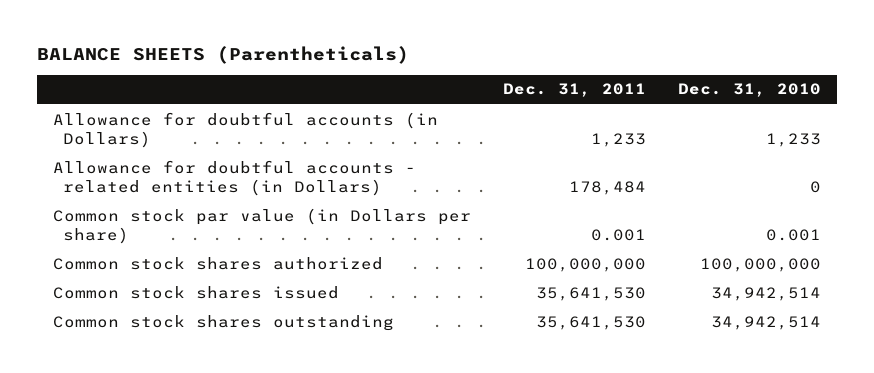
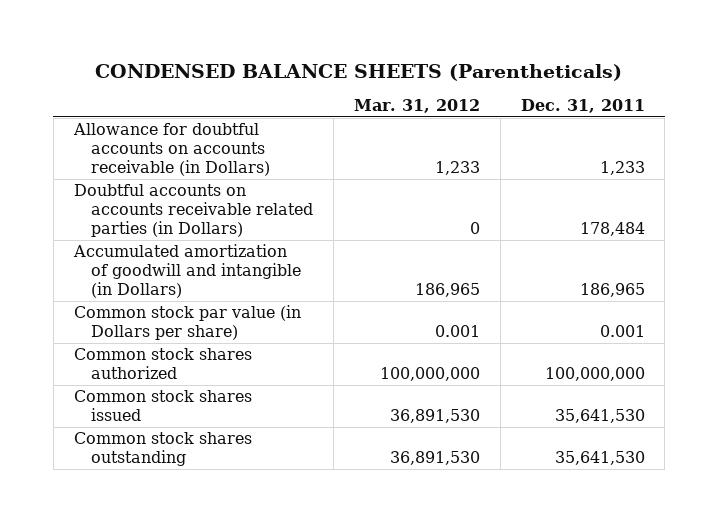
[36,45,409,64] BALANCE SHEETS (Parentheticals) -> [95,64,623,82] CONDENSED BALANCE SHEETS (Parentheticals)
[678,83,822,98] Dec. 31, 2010 -> none
none -> [353,99,480,114] Mar. 31, 2012
[52,111,438,148] Allowance for doubtful accounts (in Dollars) -> [72,123,270,177] Allowance for doubtful accounts on accounts receivable (in Dollars)
[52,159,416,196] Allowance for doubtful accounts - related entities (in Dollars) -> [73,184,313,238] Doubtful accounts on accounts receivable related parties (in Dollars)
none -> [72,244,301,299] Accumulated amortization of goodwill and intangible (in Dollars)

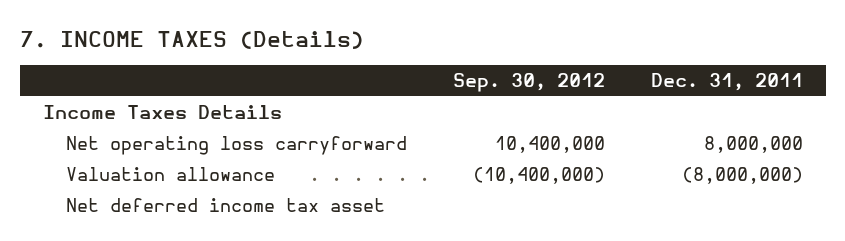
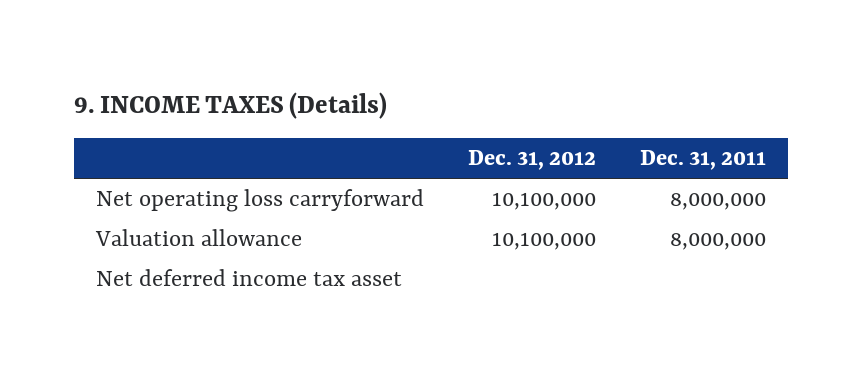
[19,31,364,50] 7. INCOME TAXES (Details) -> [73,92,387,120] 9. INCOME TAXES (Details)
[452,73,605,93] Sep. 30, 2012 -> none
none -> [467,150,596,171] Dec. 31, 2012
[42,105,282,120] Income Taxes Details -> none
[681,167,803,185] (8,000,000) -> [670,233,767,251] 8,000,000

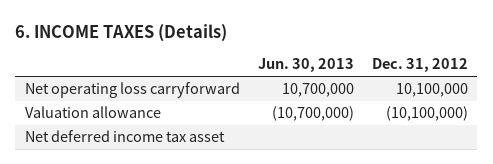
[73,92,387,120] 9. INCOME TAXES (Details) -> [15,23,228,42] 6. INCOME TAXES (Details)
[640,150,767,171] Dec. 31, 2011 -> none
none -> [257,58,354,73] Jun. 30, 2013
[491,232,596,251] 10,100,000 -> [386,106,469,122] (10,100,000)

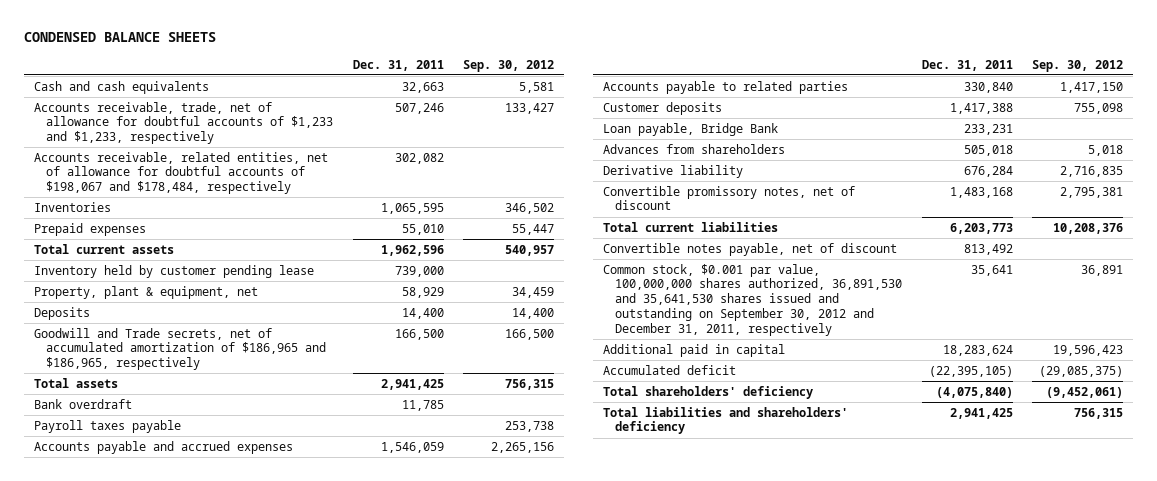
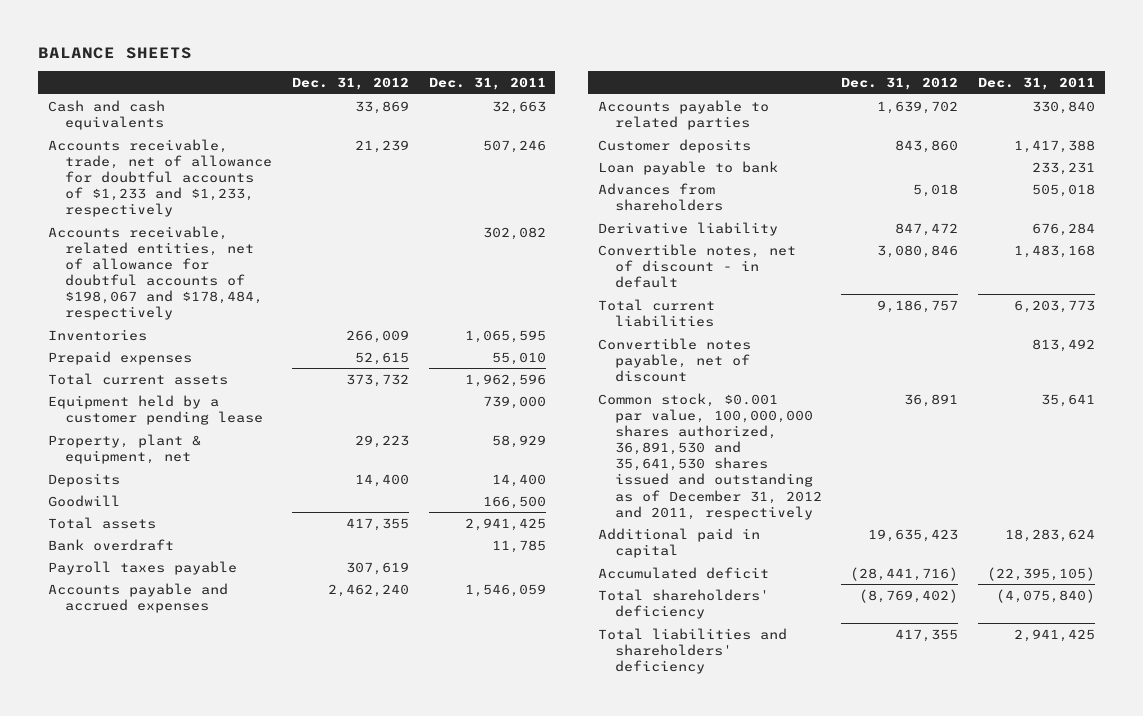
[23,32,216,43] CONDENSED BALANCE SHEETS -> [38,47,193,60] BALANCE SHEETS
[462,59,554,72] Sep. 30, 2012 -> none
none -> [291,76,409,90] Dec. 31, 2012
[33,264,314,278] Inventory held by customer pending lease -> [48,394,264,425] Equipment held by a customer pending lease
[33,327,327,371] Goodwill and Trade secrets, net of accumulated amortization of $186,965 and $186,965, respectively -> [48,494,121,507] Goodwill
[602,122,778,136] Loan payable, Bridge Bank -> [597,160,778,175] Loan payable to bank
[602,185,855,211] Convertible promissory notes, net of discount -> [597,243,796,289] Convertible notes, net of discount - in default
[602,263,903,336] Common stock, $0.001 par value, 100,000,000 shares authorized, 36,891,530 and 35,641,530 shares issued and outstanding on September 30, 2012 and December 31, 2011, respectively -> [597,392,822,520] Common stock, $0.001 par value, 100,000,000 shares authorized, 36,891,530 and 35,641,530 shares issued and outstanding as of December 31, 2012 and 2011, respectively

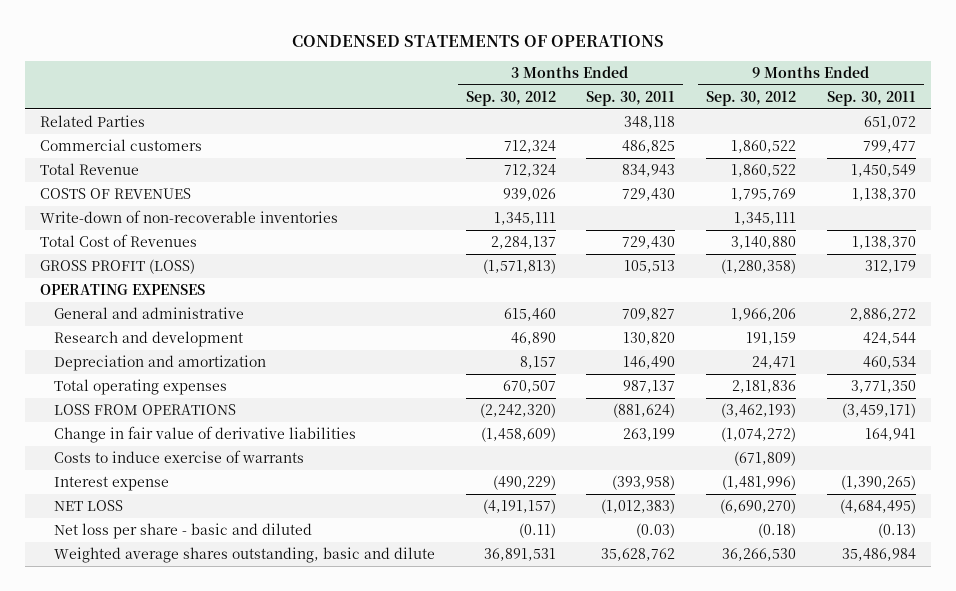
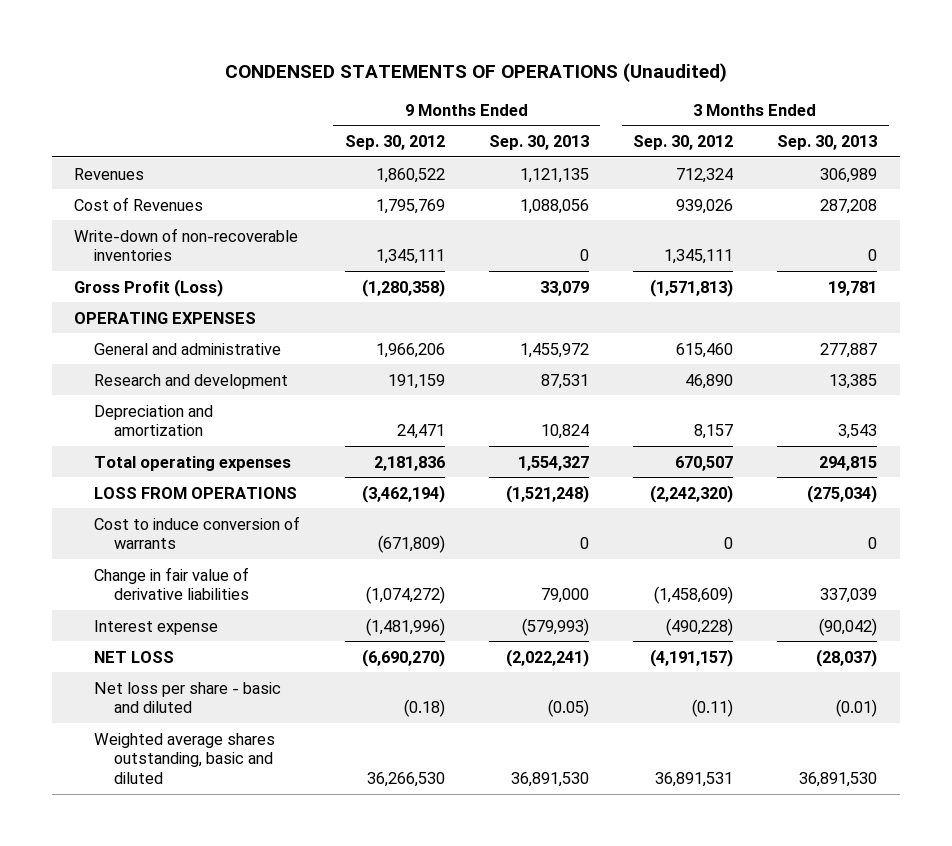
[292,34,665,47] CONDENSED STATEMENTS OF OPERATIONS -> [224,62,727,82] CONDENSED STATEMENTS OF OPERATIONS (Unaudited)
[586,90,676,106] Sep. 30, 2011 -> none
[826,90,916,106] Sep. 30, 2011 -> none
none -> [488,134,589,150] Sep. 30, 2013
none -> [777,134,878,150] Sep. 30, 2013
[40,115,146,128] Related Parties -> none
[40,139,203,152] Commercial customers -> none
[40,163,140,176] Total Revenue -> [74,167,145,180] Revenues
[40,188,192,200] COSTS OF REVENUES -> [74,196,204,211] Cost of Revenues
[40,234,198,248] Total Cost of Revenues -> none
[40,259,196,275] GROSS PROFIT (LOSS) -> [74,278,224,297] Gross Profit (Loss)
[721,403,797,419] (3,462,193) -> [361,484,445,503] (3,462,194)
none -> [94,515,301,550] Cost to induce conversion of warrants
[53,450,304,464] Costs to induce exercise of warrants -> none
[492,475,556,491] (490,229) -> [666,617,734,636] (490,228)
[53,547,435,564] Weighted average shares outstanding, basic and dilute -> [94,732,276,785] Weighted average shares outstanding, basic and diluted

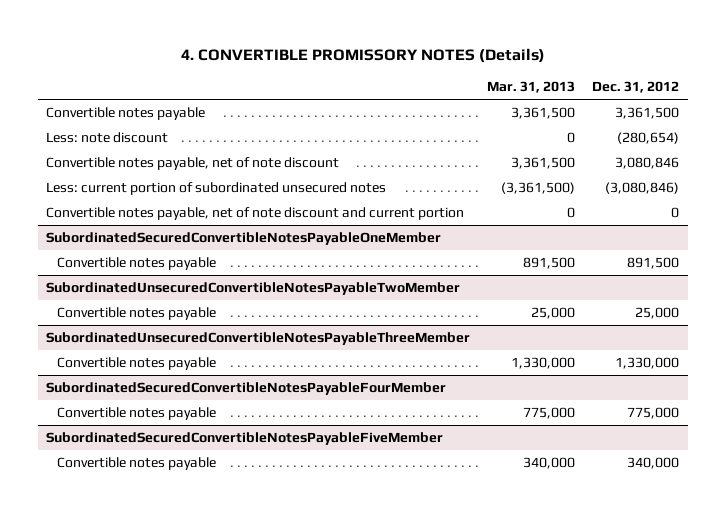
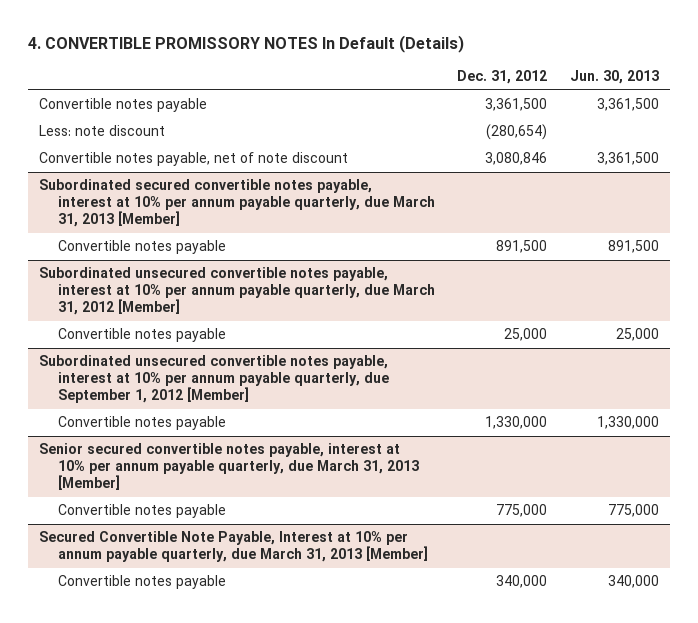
[180,47,545,63] 4. CONVERTIBLE PROMISSORY NOTES (Details) -> [27,35,464,54] 4. CONVERTIBLE PROMISSORY NOTES In Default (Details)
[487,80,576,93] Mar. 31, 2013 -> none
none -> [570,70,660,85] Jun. 30, 2013
[46,182,387,196] Less: current portion of subordinated unsecured notes -> none
[46,207,465,221] Convertible notes payable, net of note discount and current portion -> none
[46,232,442,246] SubordinatedSecuredConvertibleNotesPayableOneMember -> none
none -> [39,179,435,228] Subordinated secured convertible notes payable, interest at 10% per annum payable quarterly, due March 31, 2013 [Member]
[46,282,461,296] SubordinatedUnsecuredConvertibleNotesPayableTwoMember -> none
none -> [39,267,435,316] Subordinated unsecured convertible notes payable, interest at 10% per annum payable quarterly, due March 31, 2012 [Member]
[46,332,471,346] SubordinatedUnsecuredConvertibleNotesPayableThreeMember -> none
none -> [39,355,389,404] Subordinated unsecured convertible notes payable, interest at 10% per annum payable quarterly, due September 1, 2012 [Member]
[46,382,447,396] SubordinatedSecuredConvertibleNotesPayableFourMember -> none
none -> [39,443,419,491] Senior secured convertible notes payable, interest at 10% per annum payable quarterly, due March 31, 2013 [Member]
[46,432,444,446] SubordinatedSecuredConvertibleNotesPayableFiveMember -> none
none -> [39,531,428,563] Secured Convertible Note Payable, Interest at 10% per annum payable quarterly, due March 31, 2013 [Member]

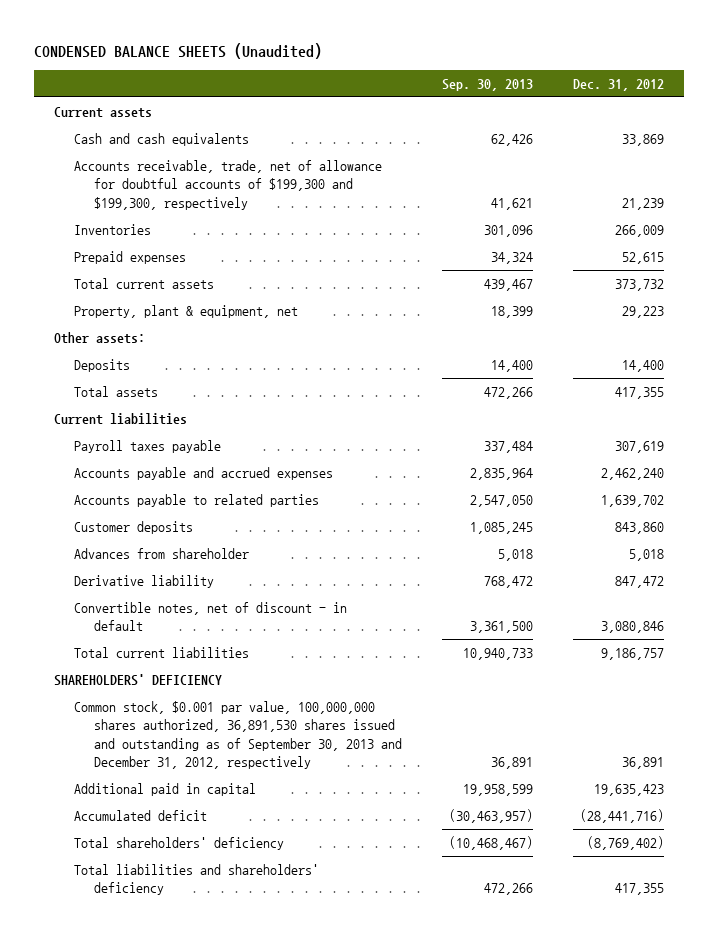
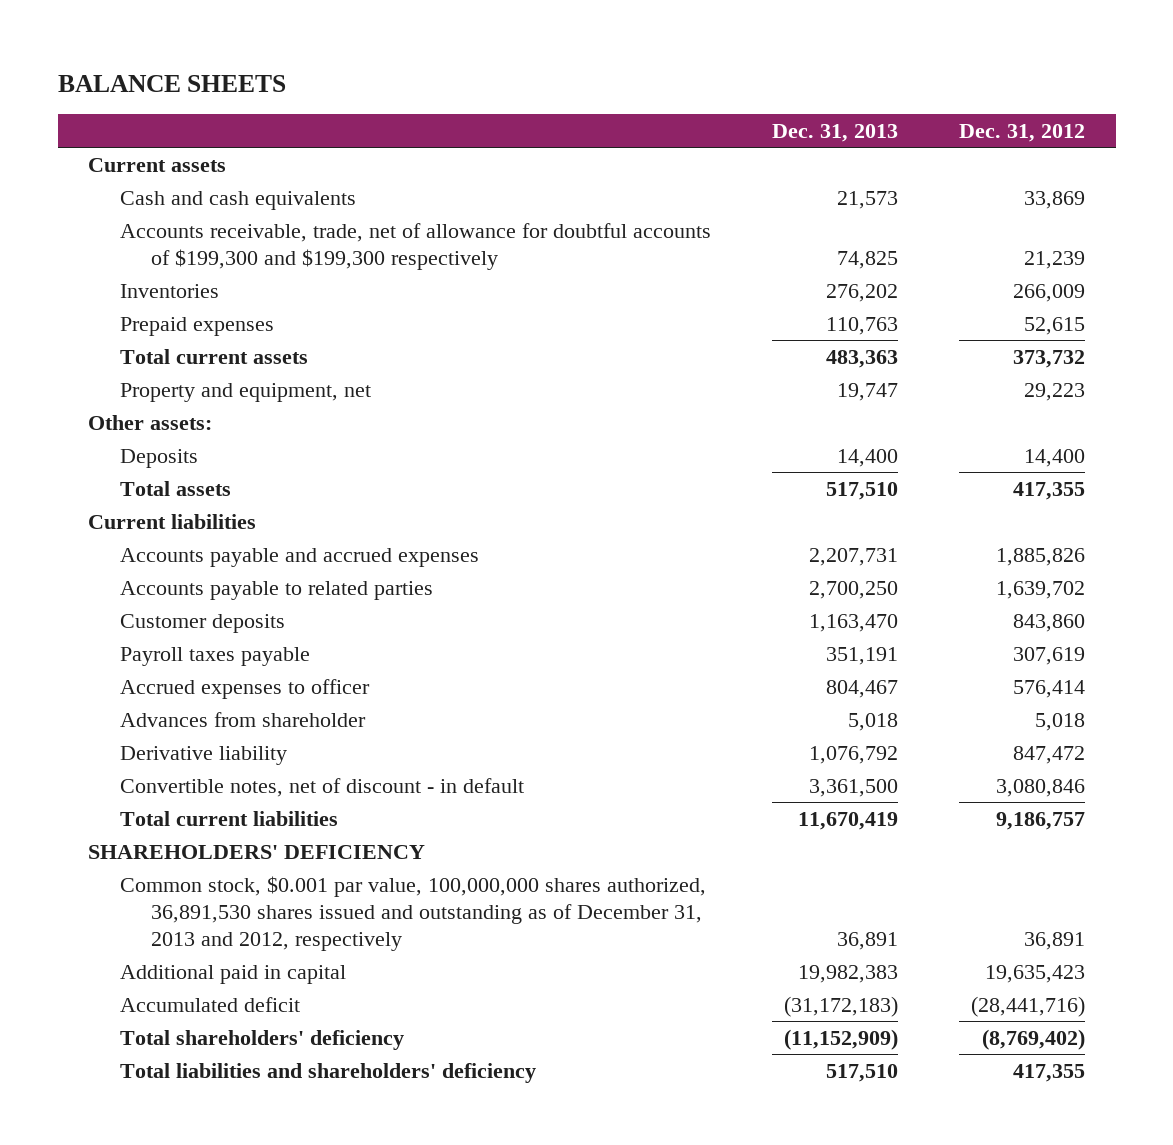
[33,42,322,59] CONDENSED BALANCE SHEETS (Unaudited) -> [57,75,286,93] BALANCE SHEETS
[442,78,534,91] Sep. 30, 2013 -> none
none -> [771,123,898,142] Dec. 31, 2013
[74,160,383,210] Accounts receivable, trade, net of allowance for doubtful accounts of $199,300 and $199,300, respectively -> [119,222,711,270] Accounts receivable, trade, net of allowance for doubtful accounts of $199,300 and $199,300 respectively
[74,305,299,319] Property, plant & equipment, net -> [119,382,371,402] Property and equipment, net
[600,468,664,481] 2,462,240 -> [996,547,1086,566] 1,885,826
[74,440,222,454] Payroll taxes payable -> [119,646,310,666] Payroll taxes payable
none -> [119,678,370,699] Accrued expenses to officer
[74,701,403,769] Common stock, $0.001 par value, 100,000,000 shares authorized, 36,891,530 shares issued and outstanding as of September 30, 2013 and December 31, 2012, respectively -> [119,875,706,951] Common stock, $0.001 par value, 100,000,000 shares authorized, 36,891,530 shares issued and outstanding as of December 31, 2013 and 2012, respectively

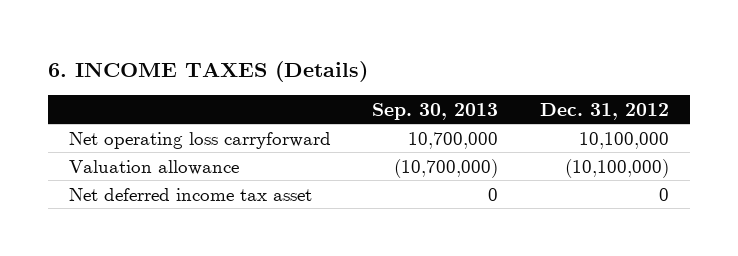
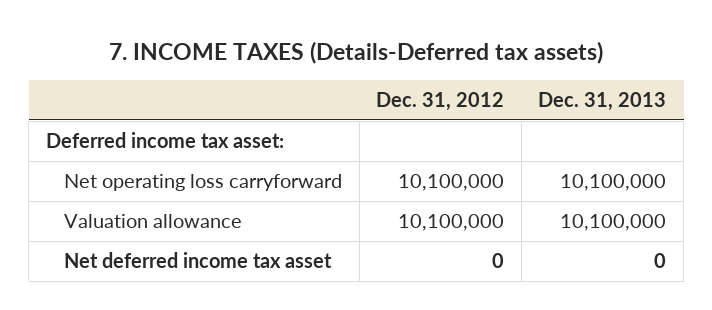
[47,60,368,82] 6. INCOME TAXES (Details) -> [109,40,604,64] 7. INCOME TAXES (Details-Deferred tax assets)
[372,102,499,120] Sep. 30, 2013 -> none
none -> [538,91,667,111] Dec. 31, 2013
none -> [45,132,284,149] Deferred income tax asset:
[564,158,669,178] (10,100,000) -> [398,214,505,232] 10,100,000

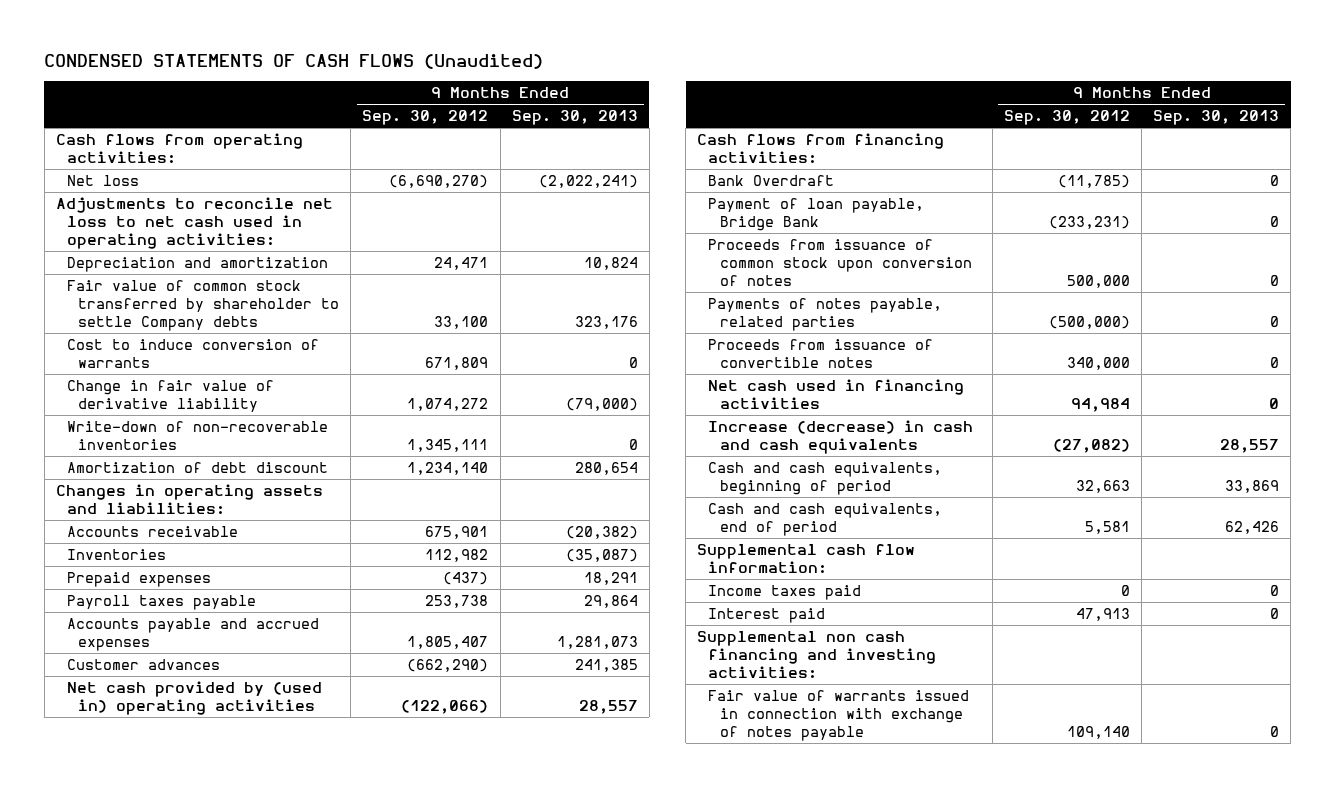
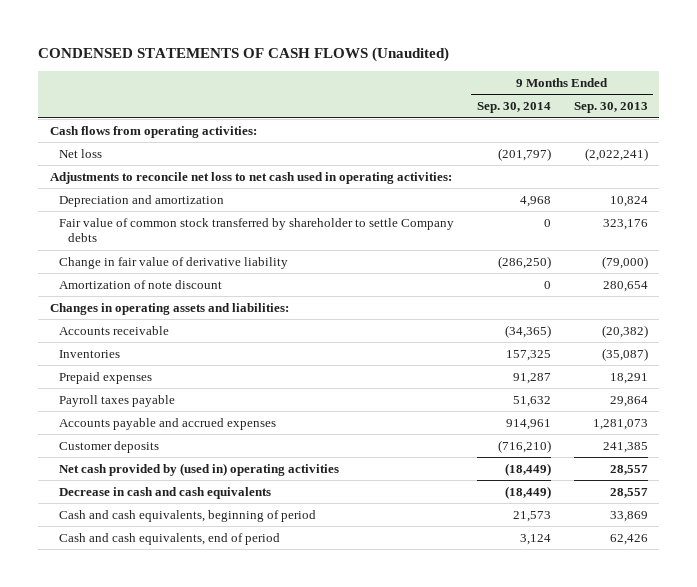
[362,110,489,126] Sep. 30, 2012 -> none
none -> [476,102,551,114] Sep. 30, 2014
[66,339,319,369] Cost to induce conversion of warrants -> none
[66,421,328,451] Write-down of non-recoverable inventories -> none
[66,462,328,474] Amortization of debt discount -> [59,279,223,289] Amortization of note discount
[66,659,220,671] Customer advances -> [59,440,160,453] Customer deposits
[697,133,945,165] Cash flows from financing activities: -> none
[708,175,835,187] Bank Overdraft -> none
[708,198,925,232] Payment of loan payable, Bridge Bank -> none
[708,239,972,287] Proceeds from issuance of common stock upon conversion of notes -> none
[708,298,943,332] Payments of notes payable, related parties -> none
[708,339,934,369] Proceeds from issuance of convertible notes -> none
[708,379,965,410] Net cash used in financing activities -> none
[708,420,974,455] Increase (decrease) in cash and cash equivalents -> [59,486,272,499] Decrease in cash and cash equivalents
[697,544,916,575] Supplemental cash flow information: -> none
[708,585,862,601] Income taxes paid -> none
[708,608,826,624] Interest paid -> none
[697,631,937,680] Supplemental non cash financing and investing activities: -> none
[708,690,970,742] Fair value of warrants issued in connection with exchange of notes payable -> none

